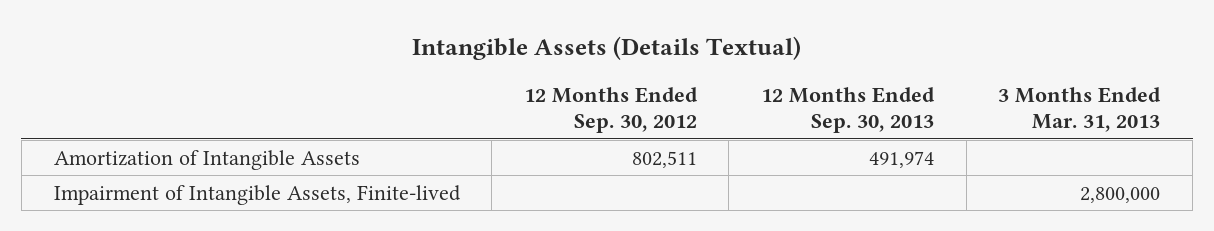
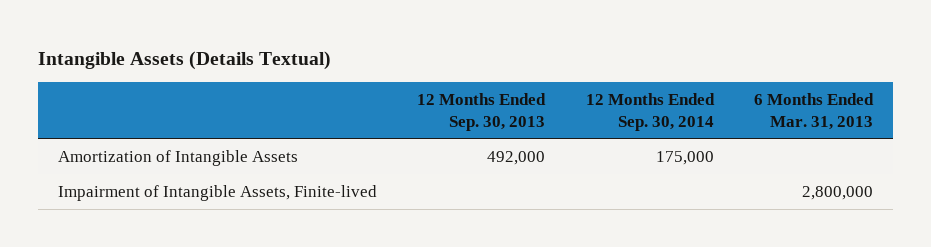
[523,86,698,134] 12 Months Ended Sep. 30, 2012 -> none
[998,86,1162,133] 3 Months Ended Mar. 31, 2013 -> none
none -> [585,93,715,131] 12 Months Ended Sep. 30, 2014
none -> [753,93,874,130] 6 Months Ended Mar. 31, 2013
[869,150,935,168] 491,974 -> [487,151,546,166] 492,000

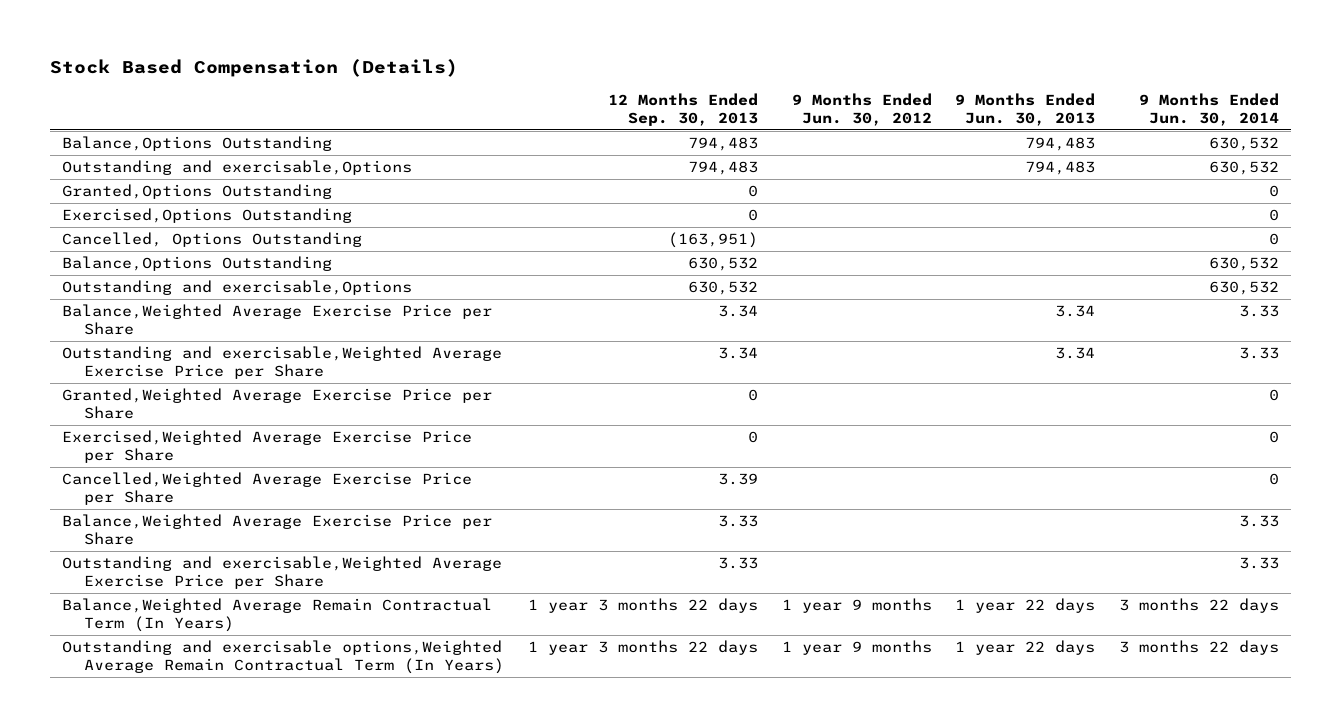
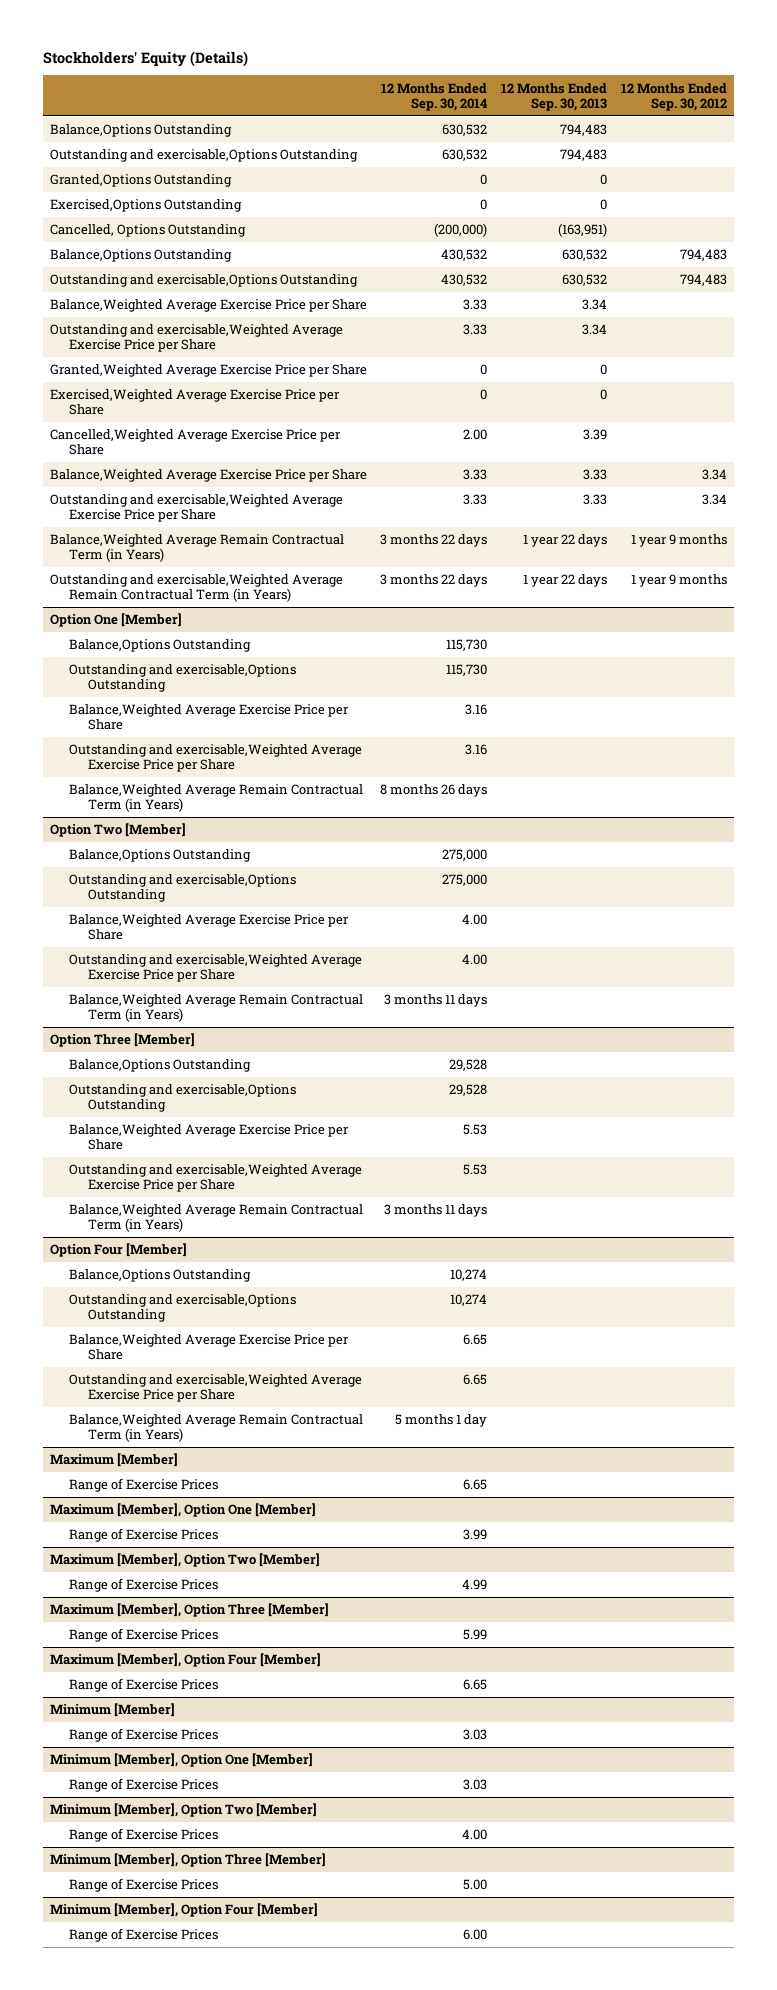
[50,58,459,77] Stock Based Compensation (Details) -> [42,50,248,67] Stockholders' Equity (Details)
[791,92,932,126] 9 Months Ended Jun. 30, 2012 -> none
[955,92,1096,126] 9 Months Ended Jun. 30, 2013 -> none
[1139,92,1280,126] 9 Months Ended Jun. 30, 2014 -> none
none -> [381,82,488,111] 12 Months Ended Sep. 30, 2014
none -> [620,82,727,111] 12 Months Ended Sep. 30, 2012
[62,160,413,176] Outstanding and exercisable,Options -> [49,149,358,163] Outstanding and exercisable,Options Outstanding
[62,280,413,296] Outstanding and exercisable,Options -> [49,274,358,288] Outstanding and exercisable,Options Outstanding
[62,598,493,633] Balance,Weighted Average Remain Contractual Term (In Years) -> [49,534,344,563] Balance,Weighted Average Remain Contractual Term (in Years)
[527,598,758,614] 1 year 3 months 22 days -> [523,534,608,548] 1 year 22 days
[62,640,504,675] Outstanding and exercisable options,Weighted Average Remain Contractual Term (In Years) -> [49,574,343,603] Outstanding and exercisable,Weighted Average Remain Contractual Term (in Years)
[527,640,758,656] 1 year 3 months 22 days -> [523,574,608,588] 1 year 22 days
none -> [49,613,182,628] Option One [Member]
none -> [68,639,251,653] Balance,Options Outstanding
none -> [68,664,296,693] Outstanding and exercisable,Options Outstanding
none -> [68,704,349,731] Balance,Weighted Average Exercise Price per Share
none -> [68,744,362,773] Outstanding and exercisable,Weighted Average Exercise Price per Share
none -> [68,784,363,813] Balance,Weighted Average Remain Contractual Term (in Years)
none -> [49,823,186,838] Option Two [Member]
none -> [68,849,251,863] Balance,Options Outstanding
none -> [68,874,296,903] Outstanding and exercisable,Options Outstanding
none -> [68,914,349,941] Balance,Weighted Average Exercise Price per Share
none -> [68,954,362,983] Outstanding and exercisable,Weighted Average Exercise Price per Share
none -> [68,994,363,1023] Balance,Weighted Average Remain Contractual Term (in Years)
none -> [49,1033,195,1048] Option Three [Member]
none -> [68,1059,251,1073] Balance,Options Outstanding
none -> [68,1084,296,1113] Outstanding and exercisable,Options Outstanding
none -> [68,1124,349,1151] Balance,Weighted Average Exercise Price per Share
none -> [68,1164,362,1193] Outstanding and exercisable,Weighted Average Exercise Price per Share
none -> [68,1204,363,1233] Balance,Weighted Average Remain Contractual Term (in Years)
none -> [49,1243,187,1258] Option Four [Member]
none -> [68,1269,251,1283] Balance,Options Outstanding
none -> [68,1294,296,1323] Outstanding and exercisable,Options Outstanding
none -> [68,1334,349,1361] Balance,Weighted Average Exercise Price per Share
none -> [68,1374,362,1403] Outstanding and exercisable,Weighted Average Exercise Price per Share
none -> [68,1414,363,1443] Balance,Weighted Average Remain Contractual Term (in Years)
none -> [49,1453,178,1468] Maximum [Member]
none -> [68,1478,218,1493] Range of Exercise Prices
none -> [49,1503,316,1518] Maximum [Member], Option One [Member]
none -> [68,1528,218,1543] Range of Exercise Prices
none -> [49,1553,320,1568] Maximum [Member], Option Two [Member]
none -> [68,1578,218,1593] Range of Exercise Prices
none -> [49,1603,329,1618] Maximum [Member], Option Three [Member]
none -> [68,1628,218,1643] Range of Exercise Prices
none -> [49,1653,321,1668] Maximum [Member], Option Four [Member]
none -> [68,1678,218,1693] Range of Exercise Prices
none -> [49,1703,175,1718] Minimum [Member]
none -> [68,1728,218,1743] Range of Exercise Prices
none -> [49,1753,313,1768] Minimum [Member], Option One [Member]
none -> [68,1778,218,1793] Range of Exercise Prices
none -> [49,1803,317,1818] Minimum [Member], Option Two [Member]
none -> [68,1828,218,1843] Range of Exercise Prices
none -> [49,1853,326,1868] Minimum [Member], Option Three [Member]
none -> [68,1878,218,1893] Range of Exercise Prices
none -> [49,1903,318,1918] Minimum [Member], Option Four [Member]
none -> [68,1928,218,1943] Range of Exercise Prices

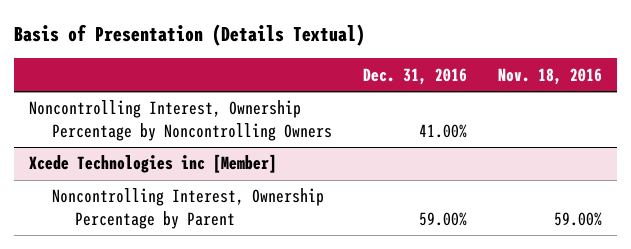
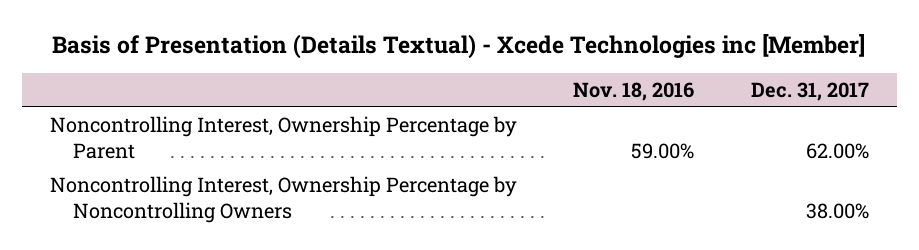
[14,24,366,47] Basis of Presentation (Details Textual) -> [52,33,866,59] Basis of Presentation (Details Textual) - Xcede Technologies inc [Member]
[363,67,468,85] Dec. 31, 2016 -> none
none -> [750,82,869,102] Dec. 31, 2017
none -> [49,116,517,160] Noncontrolling Interest, Ownership Percentage by Parent
[29,154,278,174] Xcede Technologies inc [Member] -> none
[52,188,325,229] Noncontrolling Interest, Ownership Percentage by Parent -> none

